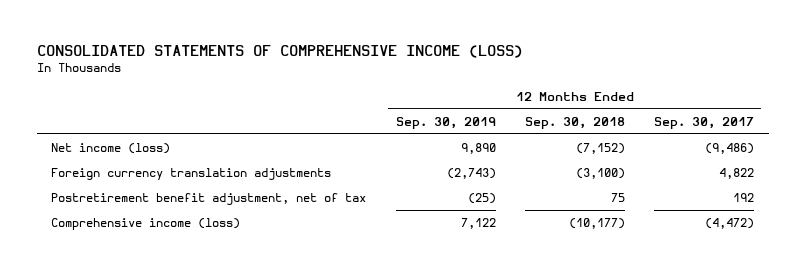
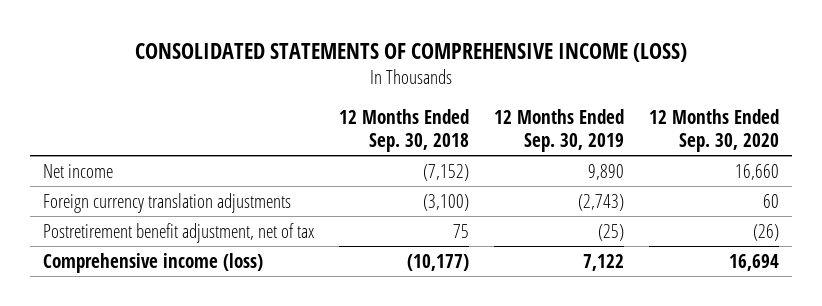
[654,116,755,129] Sep. 30, 2017 -> none
none -> [649,109,780,152] 12 Months Ended Sep. 30, 2020
[51,142,171,154] Net income (loss) -> [42,163,113,178] Net income

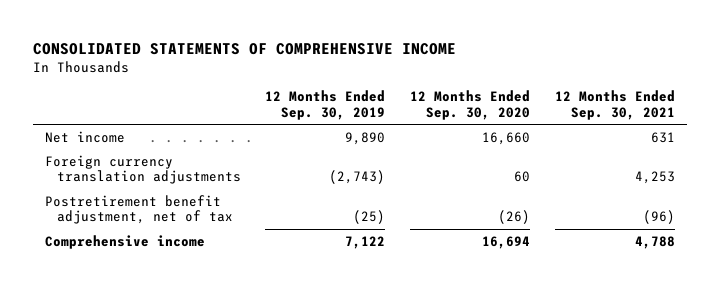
[134,42,687,62] CONSOLIDATED STATEMENTS OF COMPREHENSIVE INCOME (LOSS) -> [33,42,457,55] CONSOLIDATED STATEMENTS OF COMPREHENSIVE INCOME
[338,109,469,152] 12 Months Ended Sep. 30, 2018 -> none
none -> [554,90,675,121] 12 Months Ended Sep. 30, 2021
[42,252,263,273] Comprehensive income (loss) -> [45,234,206,249] Comprehensive income

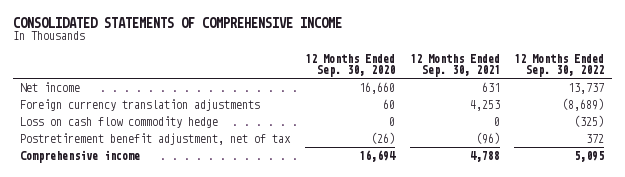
[265,90,386,121] 12 Months Ended Sep. 30, 2019 -> none
none -> [514,53,605,77] 12 Months Ended Sep. 30, 2022
none -> [20,115,219,128] Loss on cash flow commodity hedge

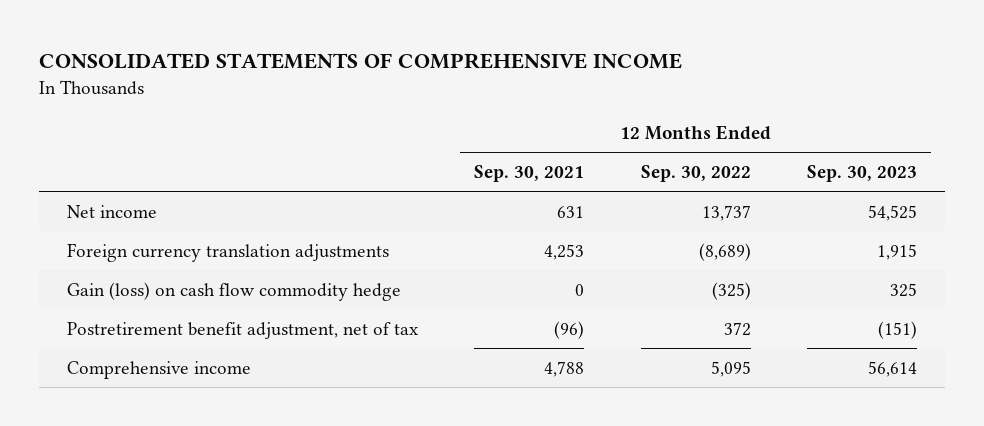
[305,53,396,77] 12 Months Ended Sep. 30, 2020 -> none
none -> [807,164,918,182] Sep. 30, 2023
[20,115,219,128] Loss on cash flow commodity hedge -> [66,281,401,301] Gain (loss) on cash flow commodity hedge

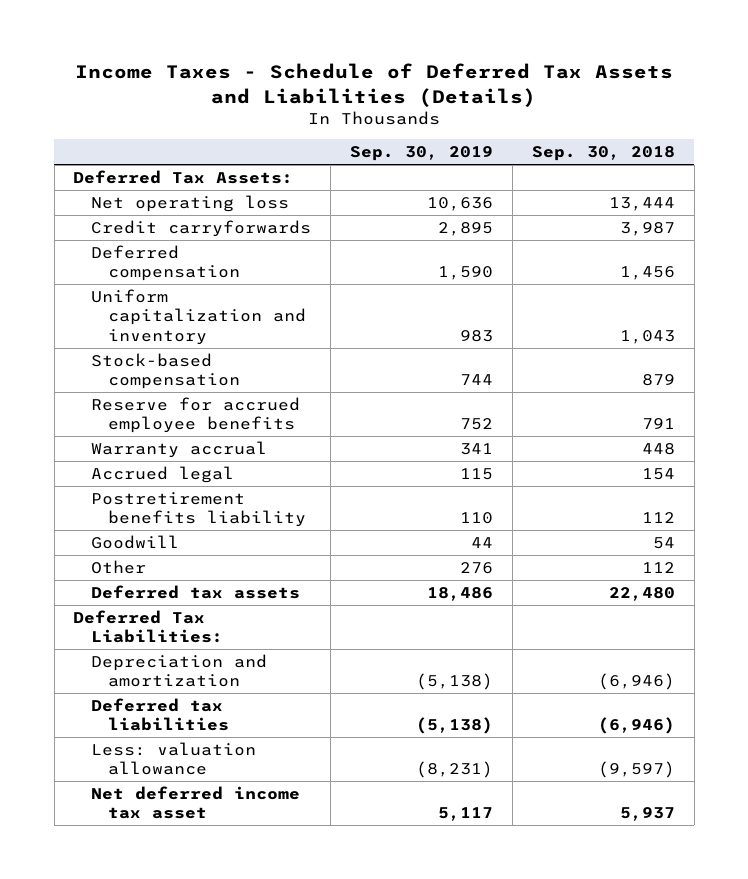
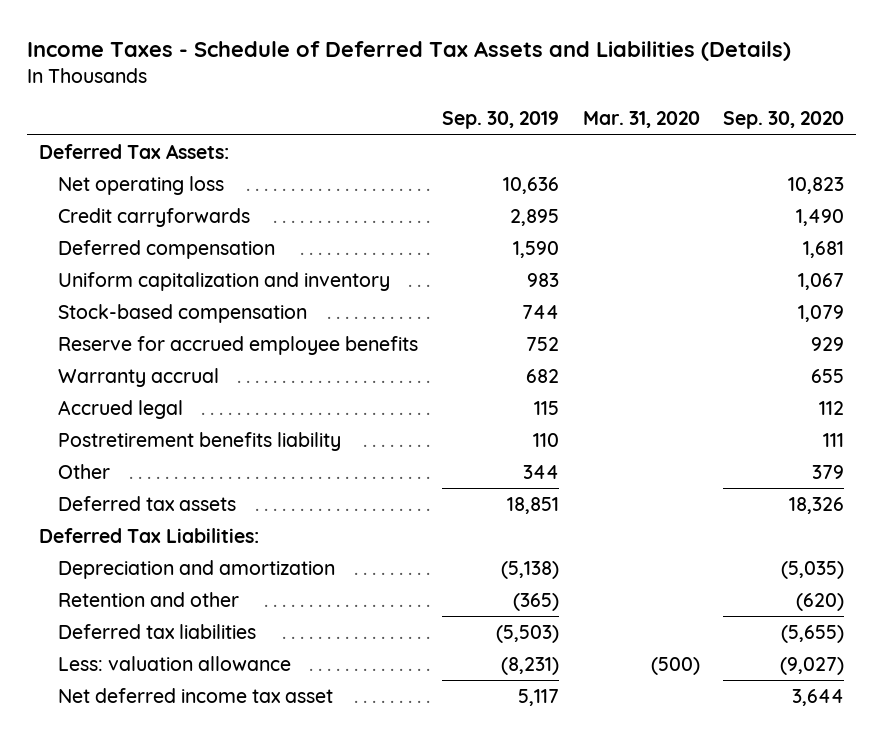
[531,146,675,162] Sep. 30, 2018 -> none
none -> [582,111,700,129] Mar. 31, 2020
none -> [723,111,845,130] Sep. 30, 2020
[459,442,493,455] 341 -> [526,368,560,383] 682
[90,534,179,549] Goodwill -> none
[459,561,493,574] 276 -> [523,464,560,479] 344
[426,586,493,601] 18,486 -> [507,496,560,514] 18,851
none -> [58,591,240,607] Retention and other
[415,717,493,735] (5,138) -> [496,624,560,643] (5,503)

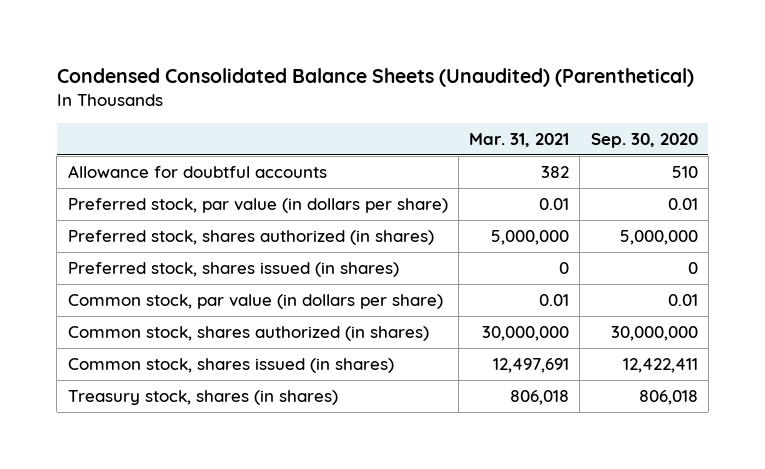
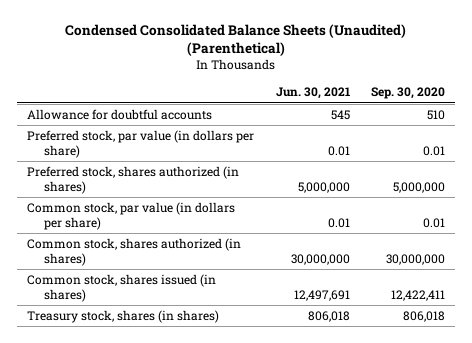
[469,133,570,148] Mar. 31, 2021 -> none
none -> [275,87,350,100] Jun. 30, 2021
[67,261,399,277] Preferred stock, shares issued (in shares) -> none

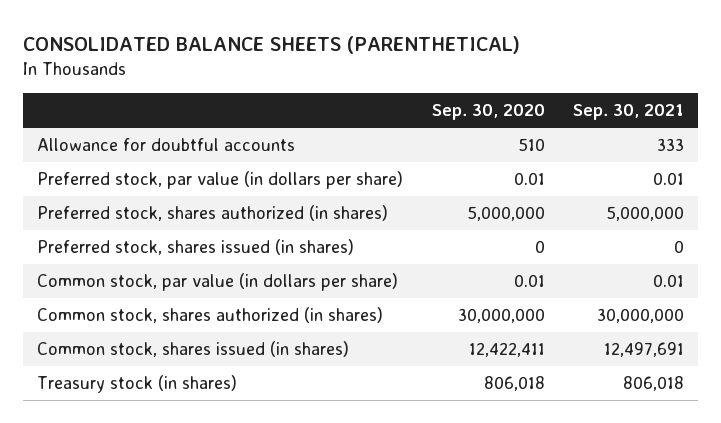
[65,24,407,57] Condensed Consolidated Balance Sheets (Unaudited) (Parenthetical) -> [22,35,520,54] CONSOLIDATED BALANCE SHEETS (PARENTHETICAL)
[275,87,350,100] Jun. 30, 2021 -> none
none -> [573,104,685,121] Sep. 30, 2021
none -> [37,239,355,256] Preferred stock, shares issued (in shares)
[27,309,220,323] Treasury stock, shares (in shares) -> [37,375,238,394] Treasury stock (in shares)

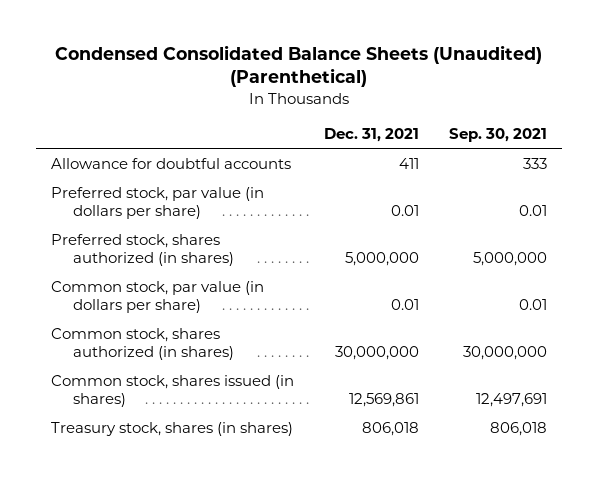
[22,35,520,54] CONSOLIDATED BALANCE SHEETS (PARENTHETICAL) -> [55,44,543,88] Condensed Consolidated Balance Sheets (Unaudited) (Parenthetical)
[431,104,545,121] Sep. 30, 2020 -> none
none -> [324,127,420,142] Dec. 31, 2021
[37,239,355,256] Preferred stock, shares issued (in shares) -> none
[37,375,238,394] Treasury stock (in shares) -> [51,421,294,436] Treasury stock, shares (in shares)

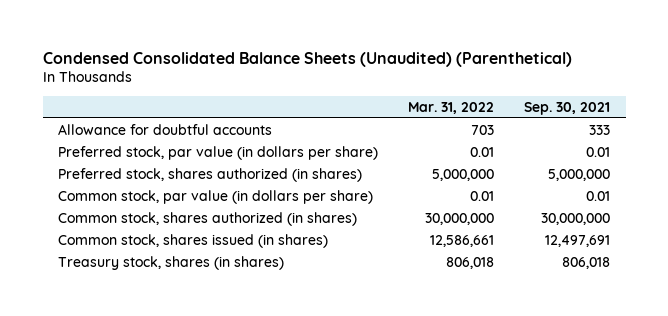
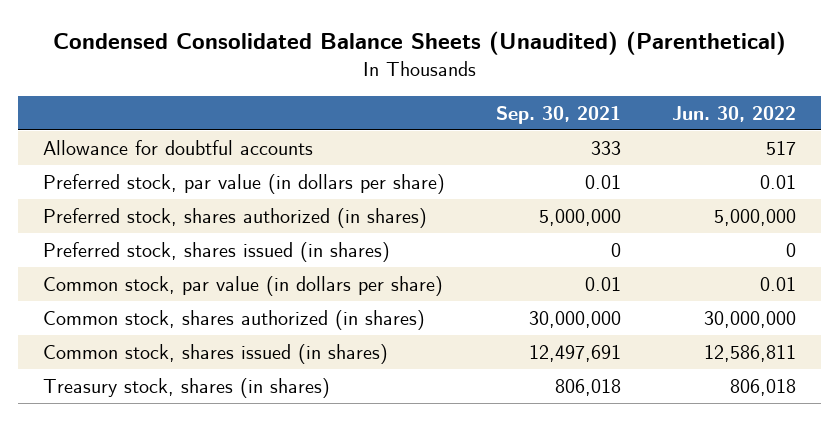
[408,101,495,114] Mar. 31, 2022 -> none
none -> [671,106,796,123] Jun. 30, 2022
none -> [43,241,391,262] Preferred stock, shares issued (in shares)

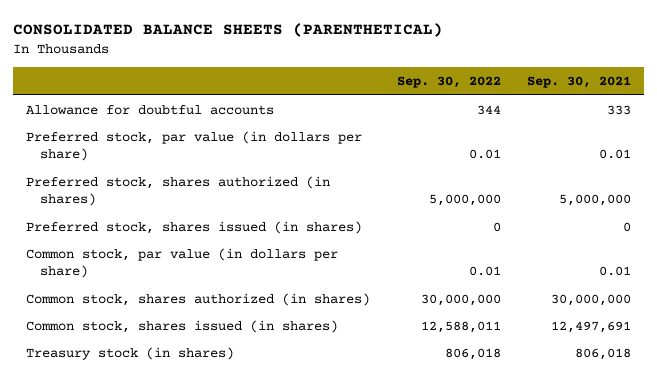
[52,30,786,55] Condensed Consolidated Balance Sheets (Unaudited) (Parenthetical) -> [12,23,443,38] CONSOLIDATED BALANCE SHEETS (PARENTHETICAL)
[671,106,796,123] Jun. 30, 2022 -> none
none -> [396,75,501,88] Sep. 30, 2022
[43,377,331,398] Treasury stock, shares (in shares) -> [26,346,235,360] Treasury stock (in shares)

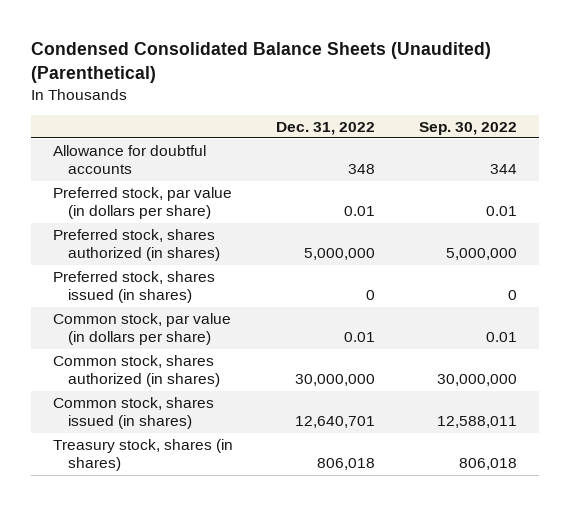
[12,23,443,38] CONSOLIDATED BALANCE SHEETS (PARENTHETICAL) -> [31,42,492,84] Condensed Consolidated Balance Sheets (Unaudited) (Parenthetical)
[527,75,632,88] Sep. 30, 2021 -> none
none -> [276,121,376,135] Dec. 31, 2022
[26,346,235,360] Treasury stock (in shares) -> [53,438,234,472] Treasury stock, shares (in shares)

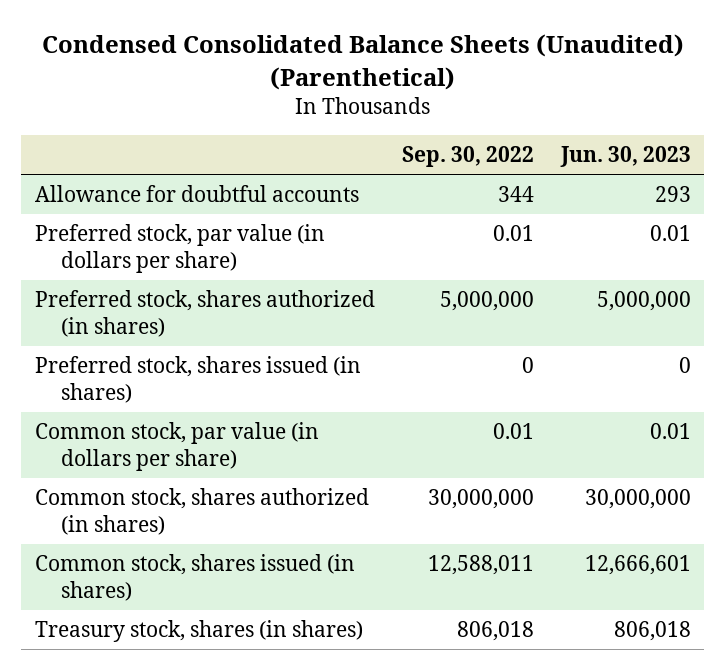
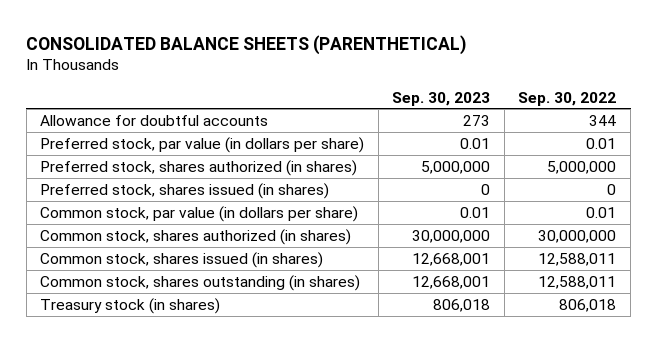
[41,34,684,90] Condensed Consolidated Balance Sheets (Unaudited) (Parenthetical) -> [26,34,467,55] CONSOLIDATED BALANCE SHEETS (PARENTHETICAL)
[559,145,691,167] Jun. 30, 2023 -> none
none -> [392,91,491,106] Sep. 30, 2023
none -> [40,274,361,291] Common stock, shares outstanding (in shares)
[34,620,363,643] Treasury stock, shares (in shares) -> [40,297,221,314] Treasury stock (in shares)

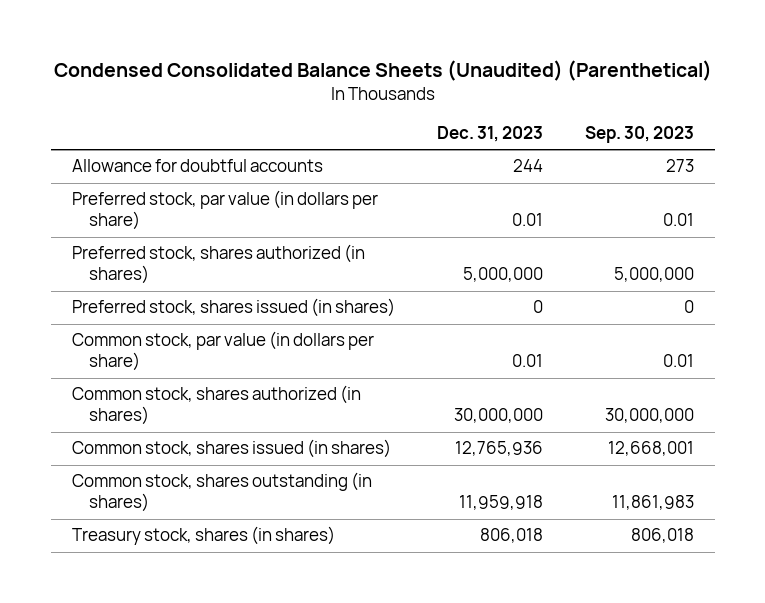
[26,34,467,55] CONSOLIDATED BALANCE SHEETS (PARENTHETICAL) -> [53,59,712,81] Condensed Consolidated Balance Sheets (Unaudited) (Parenthetical)
[518,91,617,106] Sep. 30, 2022 -> none
none -> [436,126,543,143] Dec. 31, 2023
[412,275,491,289] 12,668,001 -> [611,495,694,511] 11,861,983
[40,297,221,314] Treasury stock (in shares) -> [71,526,335,546] Treasury stock, shares (in shares)

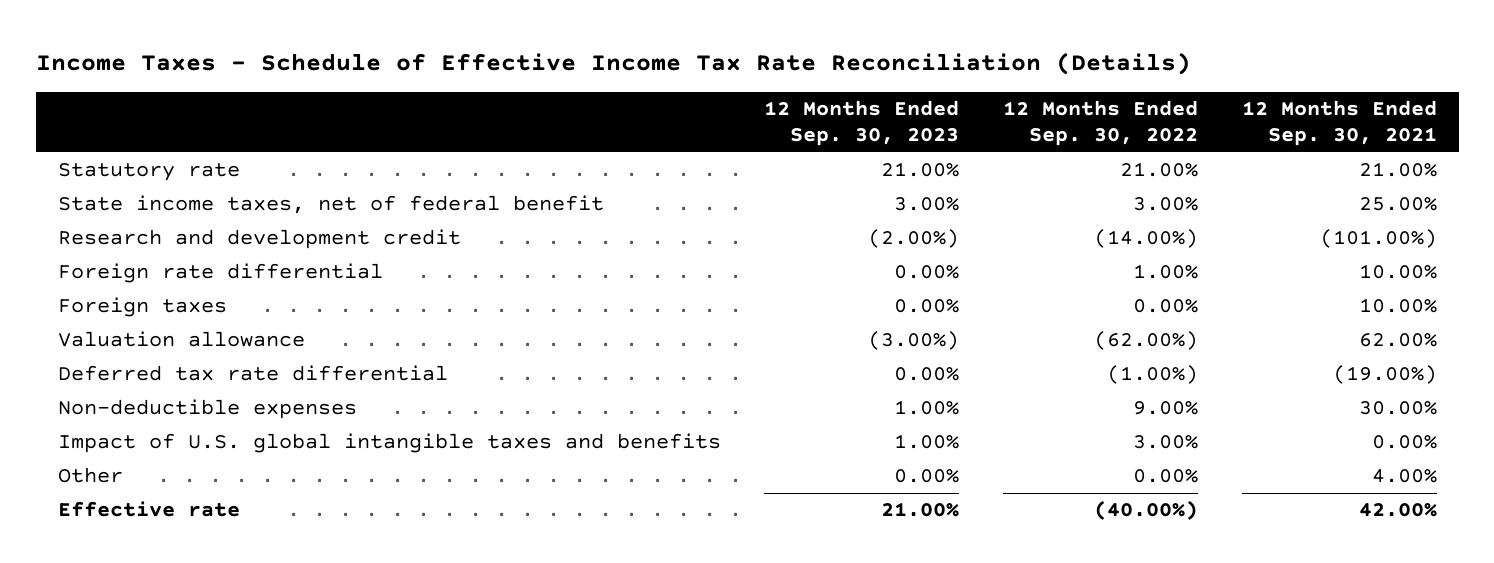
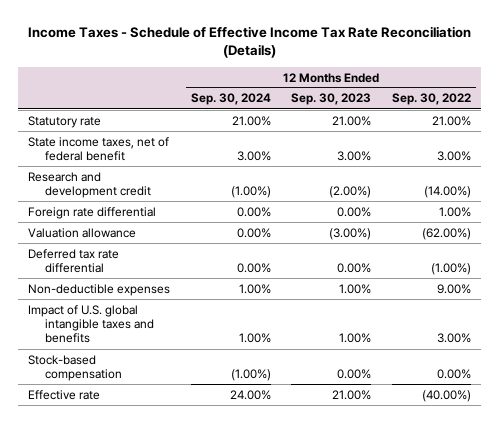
[1241,100,1437,147] 12 Months Ended Sep. 30, 2021 -> none
none -> [190,93,271,106] Sep. 30, 2024
[57,297,227,318] Foreign taxes -> none
[57,467,123,484] Other -> none
none -> [28,354,122,381] Stock-based compensation

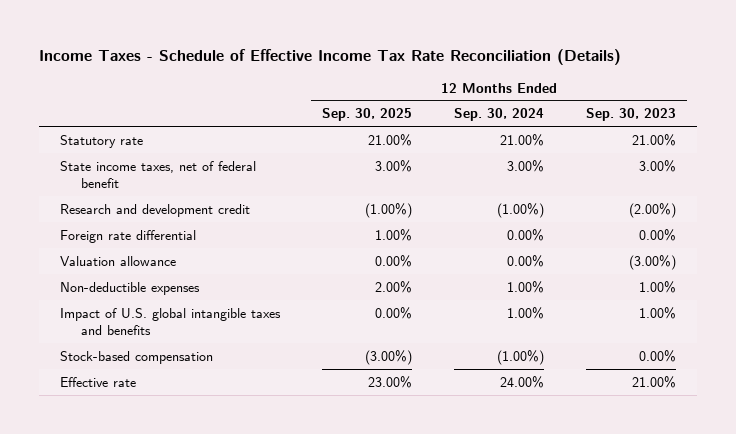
[391,93,471,106] Sep. 30, 2022 -> none
none -> [321,108,412,122] Sep. 30, 2025
[28,248,120,273] Deferred tax rate differential -> none

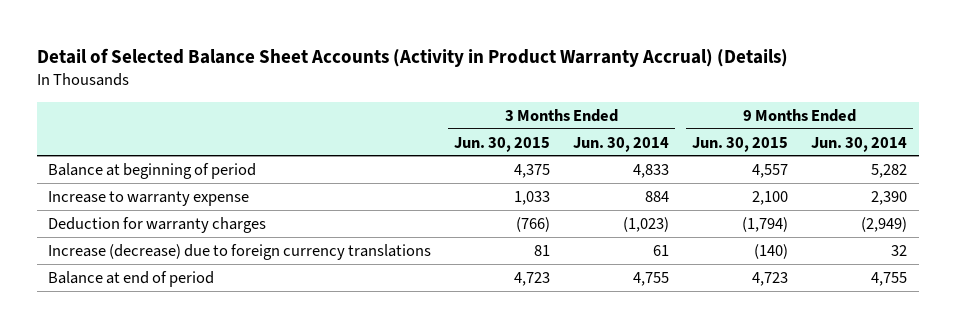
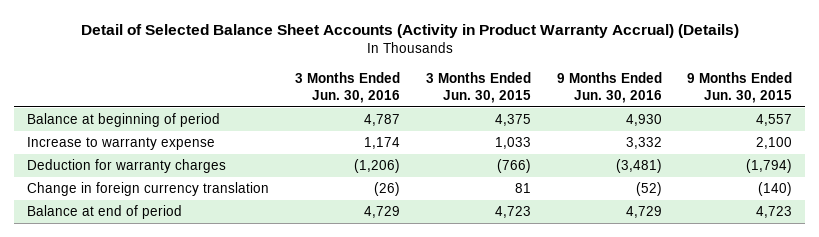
[573,136,670,152] Jun. 30, 2014 -> none
[811,136,908,152] Jun. 30, 2014 -> none
none -> [294,72,400,103] 3 Months Ended Jun. 30, 2016
none -> [556,72,662,103] 9 Months Ended Jun. 30, 2016
[48,243,432,260] Increase (decrease) due to foreign currency translations -> [27,182,270,197] Change in foreign currency translation

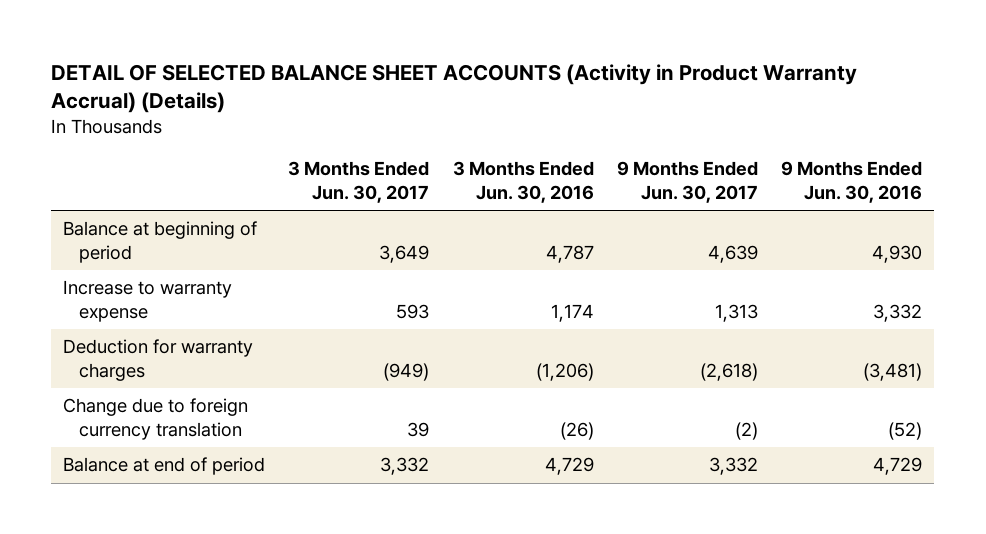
[80,24,739,39] Detail of Selected Balance Sheet Accounts (Activity in Product Warranty Accrual) (Details) -> [51,63,858,114] DETAIL OF SELECTED BALANCE SHEET ACCOUNTS (Activity in Product Warranty Accrual) (Details)
[425,72,531,103] 3 Months Ended Jun. 30, 2015 -> none
[687,72,793,103] 9 Months Ended Jun. 30, 2015 -> none
none -> [288,161,430,203] 3 Months Ended Jun. 30, 2017
none -> [617,161,759,203] 9 Months Ended Jun. 30, 2017
[27,182,270,197] Change in foreign currency translation -> [63,398,249,440] Change due to foreign currency translation

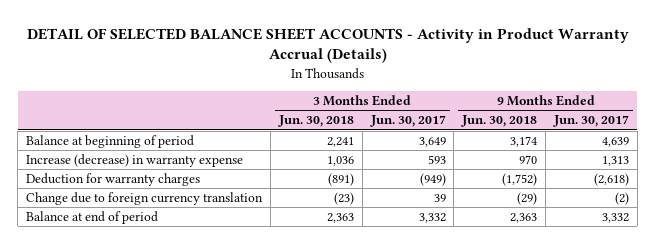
[51,63,858,114] DETAIL OF SELECTED BALANCE SHEET ACCOUNTS (Activity in Product Warranty Accrual) (Details) -> [26,27,629,64] DETAIL OF SELECTED BALANCE SHEET ACCOUNTS - Activity in Product Warranty Accrual (Details)
[452,161,594,203] 3 Months Ended Jun. 30, 2016 -> none
[781,161,923,203] 9 Months Ended Jun. 30, 2016 -> none
none -> [277,115,354,128] Jun. 30, 2018
none -> [461,115,538,128] Jun. 30, 2018
[63,280,233,322] Increase to warranty expense -> [26,154,244,168] Increase (decrease) in warranty expense

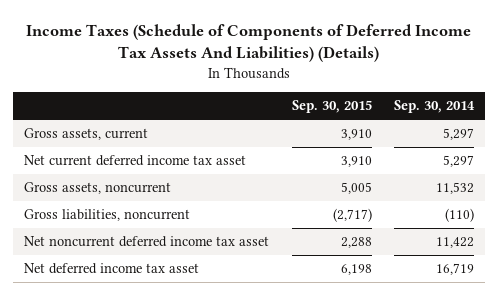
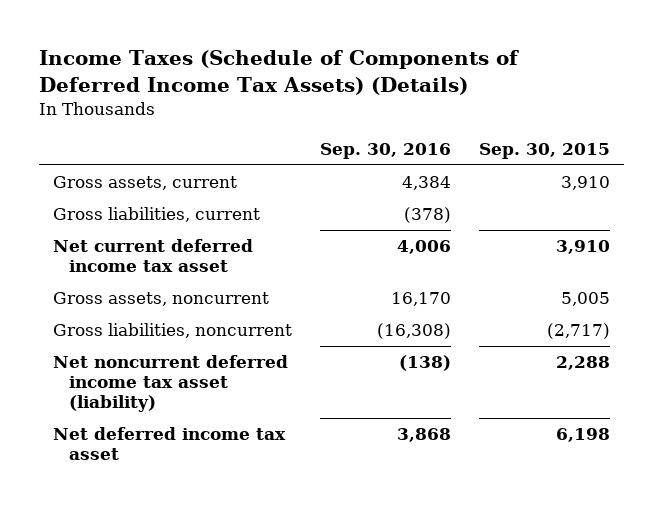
[26,23,472,63] Income Taxes (Schedule of Components of Deferred Income Tax Assets And Liabilities) (Details) -> [38,50,519,96] Income Taxes (Schedule of Components of Deferred Income Tax Assets) (Details)
[394,100,476,114] Sep. 30, 2014 -> none
none -> [319,142,451,159] Sep. 30, 2016
none -> [52,207,260,223] Gross liabilities, current
[24,236,270,248] Net noncurrent deferred income tax asset -> [52,355,288,412] Net noncurrent deferred income tax asset (liability)

